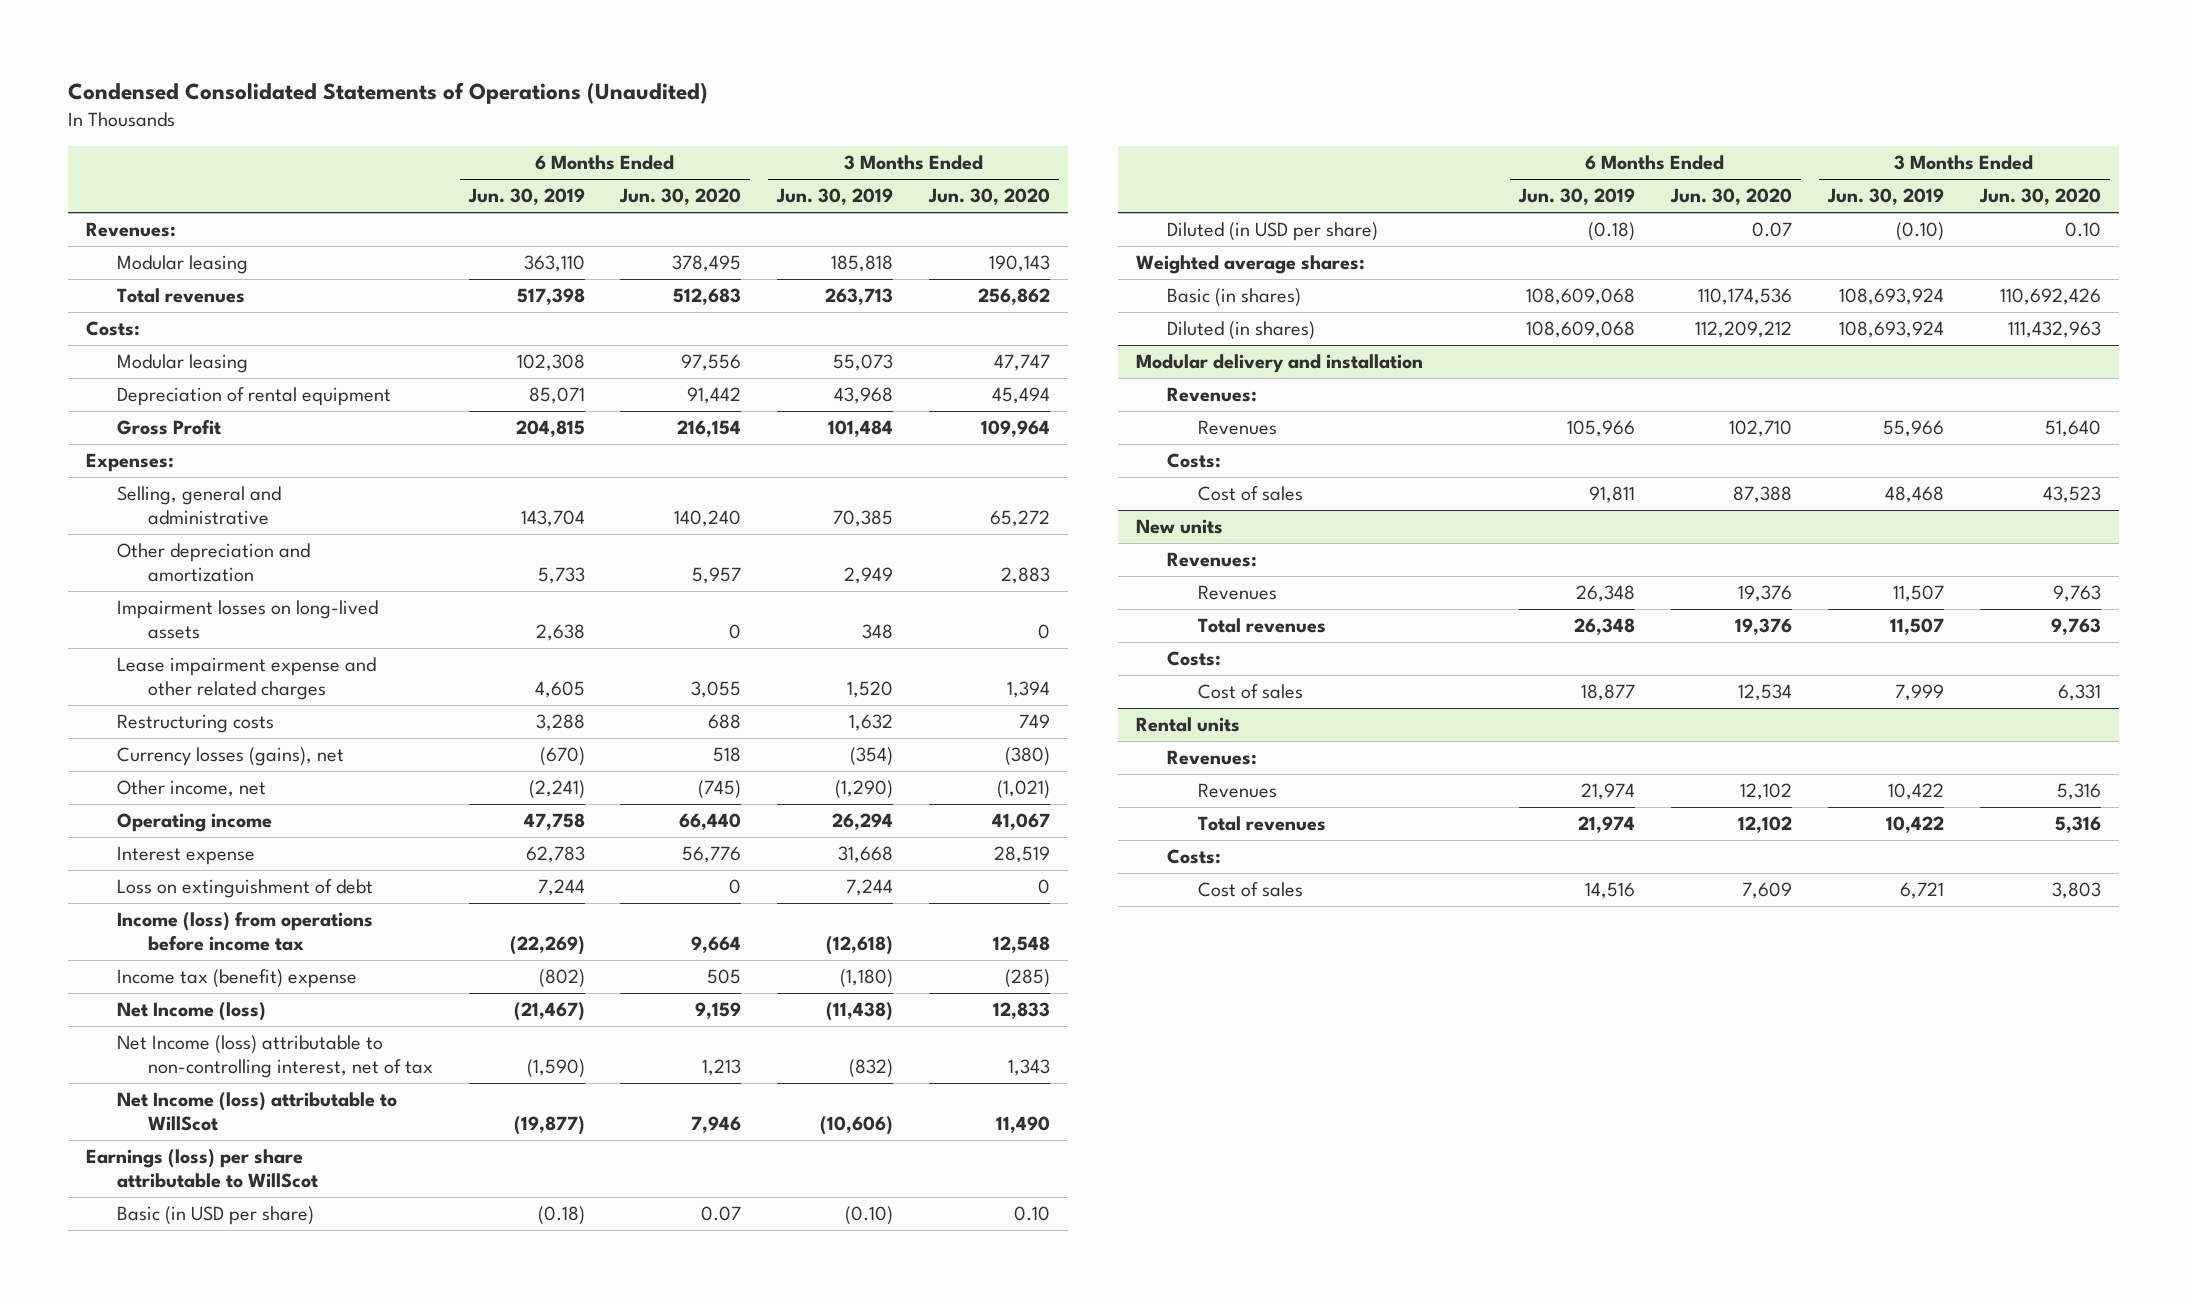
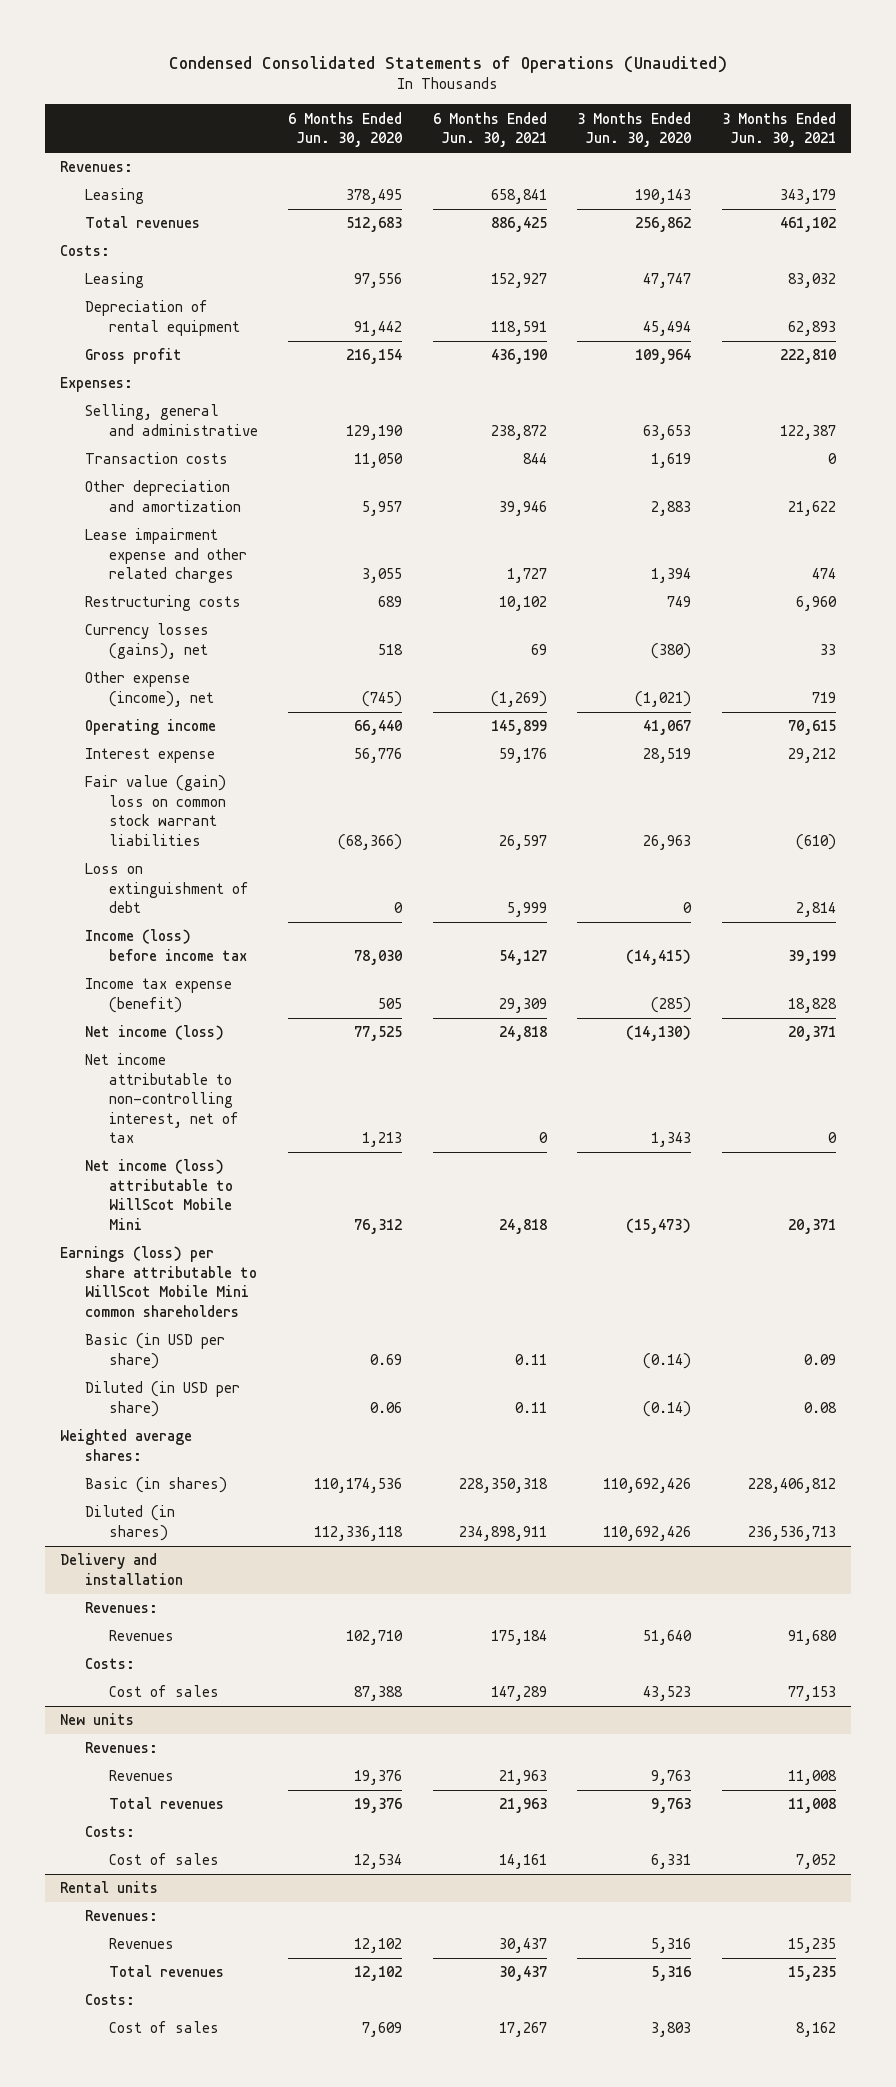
[467,188,585,206] Jun. 30, 2019 -> none
[776,188,894,206] Jun. 30, 2019 -> none
none -> [432,111,547,148] 6 Months Ended Jun. 30, 2021
none -> [721,111,836,148] 3 Months Ended Jun. 30, 2021
[116,255,248,275] Modular leasing -> [84,188,144,205] Leasing
[116,354,248,374] Modular leasing -> [84,272,144,289] Leasing
[116,420,221,436] Gross Profit -> [84,348,182,365] Gross profit
[674,509,742,527] 140,240 -> [346,424,404,440] 129,190
[990,509,1051,527] 65,272 -> [643,424,692,440] 63,653
none -> [84,452,228,465] Transaction costs
[116,600,378,639] Impairment losses on long-lived assets -> none
[708,714,742,730] 688 -> [378,596,403,608] 689
[116,780,266,798] Other income, net -> [84,671,214,707] Other expense (income), net
none -> [84,775,226,846] Fair value (gain) loss on common stock warrant liabilities
[116,912,373,951] Income (loss) from operations before income tax -> [84,929,247,961] Income (loss) before income tax
[691,935,742,953] 9,664 -> [354,949,403,965] 78,030
[993,935,1051,953] 12,548 -> [626,948,692,965] (14,415)
[116,969,357,989] Income tax (benefit) expense -> [84,978,232,1013] Income tax expense (benefit)
[116,1002,266,1022] Net Income (loss) -> [84,1025,224,1041] Net income (loss)
[695,1002,742,1020] 9,159 -> [354,1026,403,1042] 77,525
[993,1002,1051,1020] 12,833 -> [626,1025,692,1042] (14,130)
[116,1035,433,1078] Net Income (loss) attributable to non-controlling interest, net of tax -> [84,1053,239,1144] Net income attributable to non-controlling interest, net of tax
[116,1092,397,1131] Net Income (loss) attributable to WillScot -> [84,1159,233,1230] Net income (loss) attributable to WillScot Mobile Mini
[691,1115,742,1133] 7,946 -> [354,1218,403,1234] 76,312
[996,1115,1051,1133] 11,490 -> [626,1217,692,1234] (15,473)
[86,1149,318,1188] Earnings (loss) per share attributable to WillScot -> [60,1246,257,1317] Earnings (loss) per share attributable to WillScot Mobile Mini common shareholders
[701,1206,742,1222] 0.07 -> [370,1353,403,1365] 0.69
[1014,1206,1051,1222] 0.10 -> [643,1352,692,1369] (0.14)
[1751,222,1792,238] 0.07 -> [370,1401,403,1413] 0.06
[2064,222,2101,238] 0.10 -> [643,1400,692,1417] (0.14)
[1694,321,1792,339] 112,209,212 -> [314,1525,404,1541] 112,336,118
[2007,321,2101,339] 111,432,963 -> [603,1525,692,1541] 110,692,426
[1136,354,1424,374] Modular delivery and installation -> [60,1553,183,1585] Delivery and installation

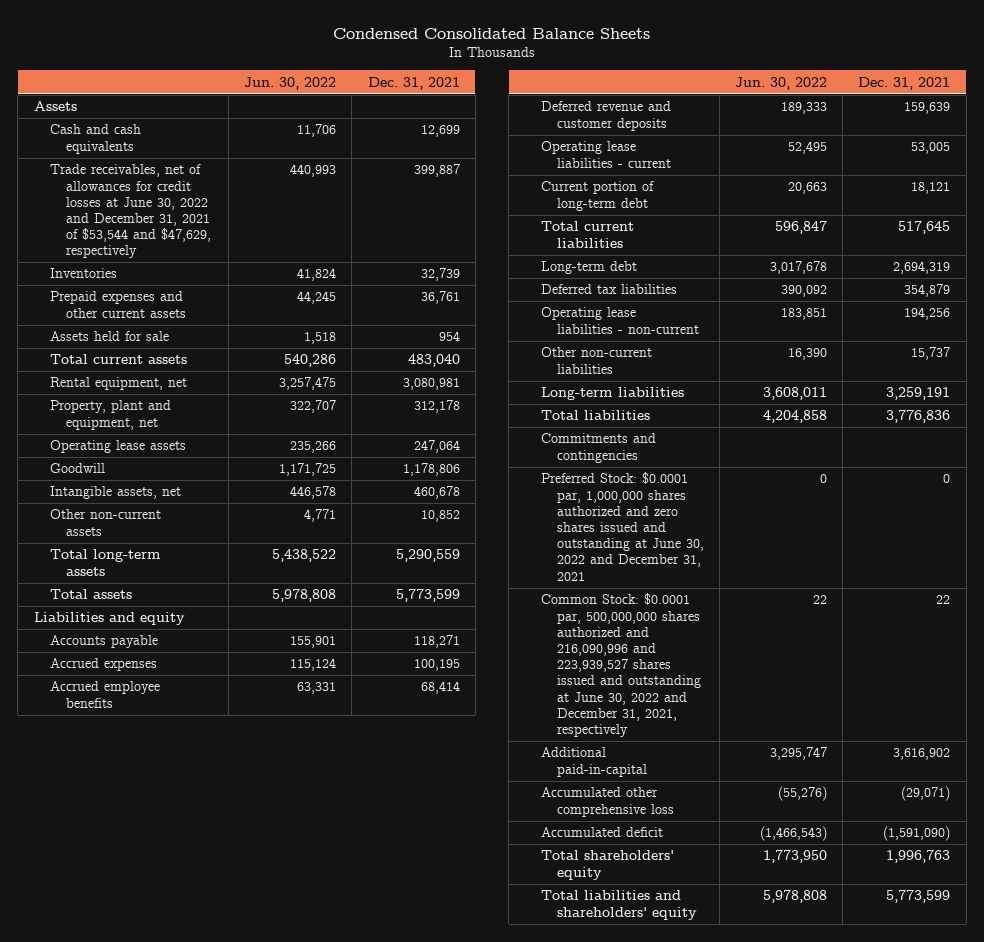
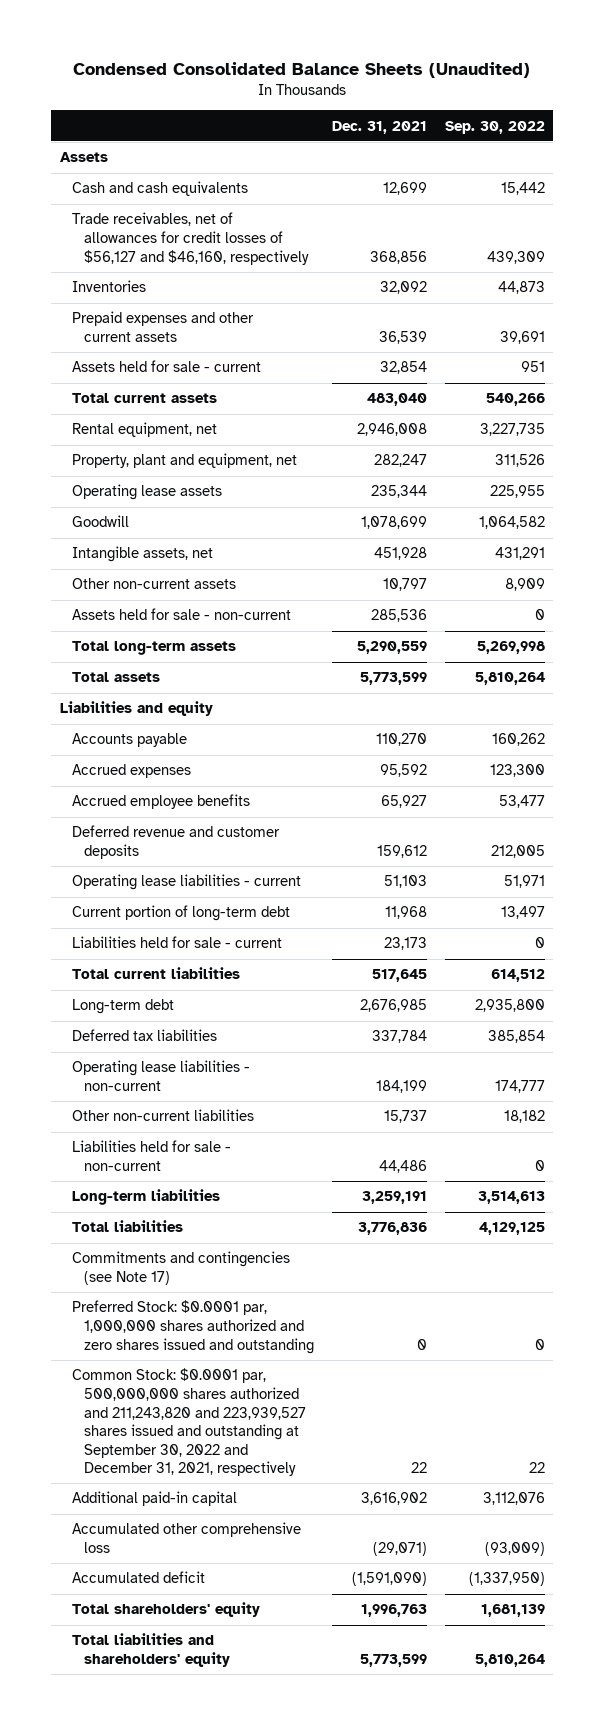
[332,27,650,39] Condensed Consolidated Balance Sheets -> [73,61,531,78] Condensed Consolidated Balance Sheets (Unaudited)
[244,76,337,90] Jun. 30, 2022 -> none
none -> [444,120,545,134] Sep. 30, 2022
[49,164,211,259] Trade receivables, net of allowances for credit losses at June 30, 2022 and December 31, 2021 of $53,544 and $47,629, respectively -> [72,212,310,265] Trade receivables, net of allowances for credit losses of $56,127 and $46,160, respectively
[413,164,460,178] 399,887 -> [369,250,427,264] 368,856
[420,268,460,282] 32,739 -> [379,281,427,295] 32,092
[420,291,460,305] 36,761 -> [378,330,427,344] 36,539
[49,331,169,342] Assets held for sale -> [72,360,262,373] Assets held for sale - current
[438,331,460,342] 954 -> [379,361,427,375] 32,854
[402,378,460,391] 3,080,981 -> [356,423,427,437] 2,946,008
[413,400,460,414] 312,178 -> [373,454,427,468] 282,247
[413,440,460,454] 247,064 -> [370,485,427,499] 235,344
[402,463,460,477] 1,178,806 -> [360,516,427,530] 1,078,699
[413,486,460,500] 460,678 -> [373,547,427,561] 451,928
[420,510,460,523] 10,852 -> [382,578,427,592] 10,797
none -> [72,608,292,621] Assets held for sale - non-current
[413,635,460,649] 118,271 -> [375,733,427,747] 110,270
[413,659,460,672] 100,195 -> [379,764,427,778] 95,592
[420,681,460,695] 68,414 -> [380,795,427,809] 65,927
[904,102,951,115] 159,639 -> [376,844,427,858] 159,612
[911,142,951,155] 53,005 -> [383,875,427,889] 51,103
[911,182,951,195] 18,121 -> [384,906,427,920] 11,968
none -> [72,936,283,949] Liabilities held for sale - current
[893,261,951,275] 2,694,319 -> [359,999,427,1013] 2,676,985
[904,284,951,298] 354,879 -> [371,1030,427,1044] 337,784
[904,307,951,321] 194,256 -> [375,1079,427,1093] 184,199
none -> [72,1140,232,1171] Liabilities held for sale - non-current
[540,433,656,463] Commitments and contingencies -> [72,1251,291,1285] Commitments and contingencies (see Note 17)
[540,472,704,581] Preferred Stock: $0.0001 par, 1,000,000 shares authorized and zero shares issued and outstanding at June 30, 2022 and December 31, 2021 -> [72,1300,315,1354] Preferred Stock: $0.0001 par, 1,000,000 shares authorized and zero shares issued and outstanding
[540,593,701,737] Common Stock: $0.0001 par, 500,000,000 shares authorized and 216,090,996 and 223,939,527 shares issued and outstanding at June 30, 2022 and December 31, 2021, respectively -> [72,1368,307,1477] Common Stock: $0.0001 par, 500,000,000 shares authorized and 211,243,820 and 223,939,527 shares issued and outstanding at September 30, 2022 and December 31, 2021, respectively
[540,747,647,777] Additional paid-in-capital -> [72,1491,238,1507] Additional paid-in capital

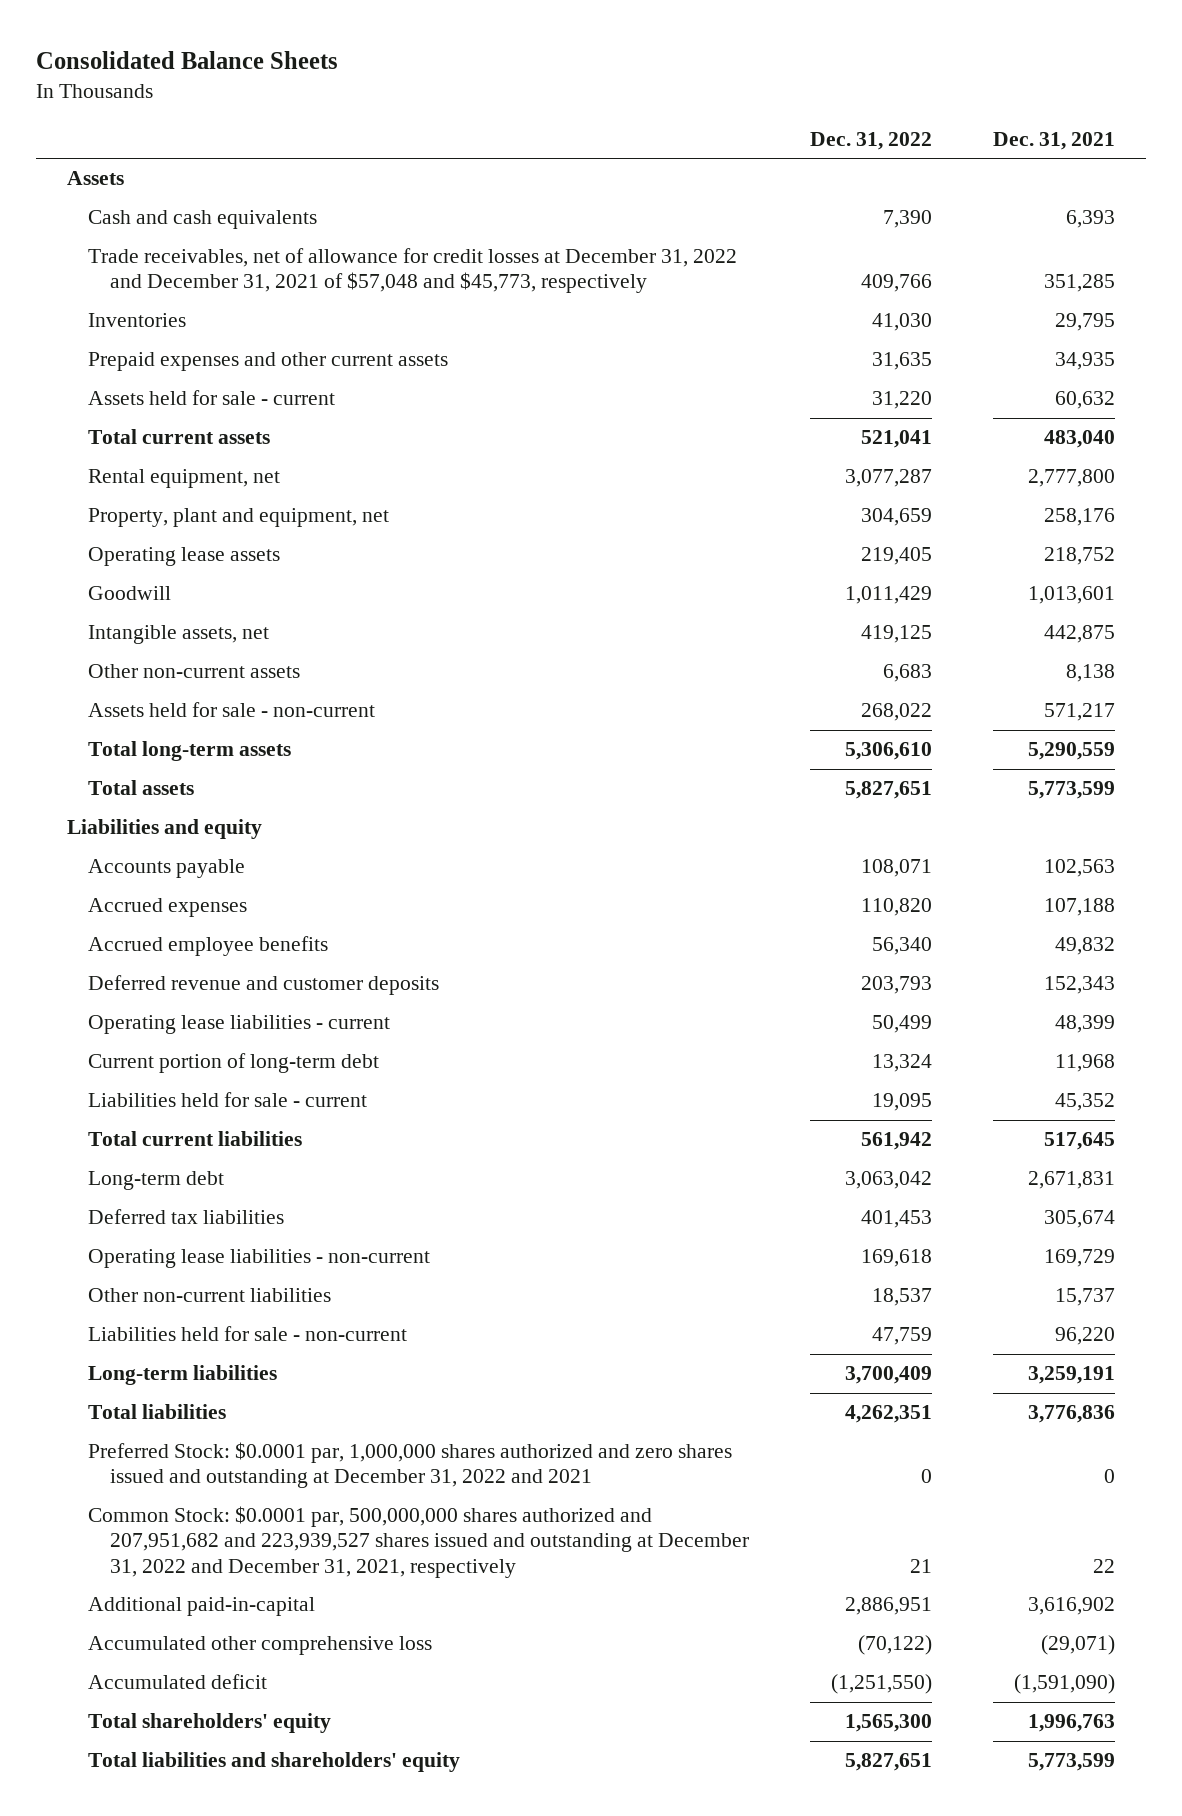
[73,61,531,78] Condensed Consolidated Balance Sheets (Unaudited) -> [36,51,339,70] Consolidated Balance Sheets
[444,120,545,134] Sep. 30, 2022 -> none
none -> [810,131,933,150] Dec. 31, 2022
[382,182,427,196] 12,699 -> [1066,210,1116,229] 6,393
[72,212,310,265] Trade receivables, net of allowances for credit losses of $56,127 and $46,160, respectively -> [88,248,738,294] Trade receivables, net of allowance for credit losses at December 31, 2022 and December 31, 2021 of $57,048 and $45,773, respectively
[369,250,427,264] 368,856 -> [1044,274,1116,293] 351,285
[379,281,427,295] 32,092 -> [1055,313,1116,332] 29,795
[378,330,427,344] 36,539 -> [1055,352,1116,371] 34,935
[379,361,427,375] 32,854 -> [1055,391,1116,410] 60,632
[356,423,427,437] 2,946,008 -> [1028,469,1116,488] 2,777,800
[373,454,427,468] 282,247 -> [1044,508,1116,527] 258,176
[370,485,427,499] 235,344 -> [1044,547,1116,566] 218,752
[360,516,427,530] 1,078,699 -> [1028,586,1116,605] 1,013,601
[373,547,427,561] 451,928 -> [1044,625,1116,644] 442,875
[382,578,427,592] 10,797 -> [1066,664,1116,683] 8,138
[370,609,427,623] 285,536 -> [1044,703,1116,722] 571,217
[375,733,427,747] 110,270 -> [1044,859,1116,878] 102,563
[379,764,427,778] 95,592 -> [1044,898,1116,917] 107,188
[380,795,427,809] 65,927 -> [1055,937,1116,956] 49,832
[376,844,427,858] 159,612 -> [1044,976,1116,995] 152,343
[383,875,427,889] 51,103 -> [1055,1015,1116,1034] 48,399
[383,937,427,951] 23,173 -> [1055,1093,1116,1112] 45,352
[359,999,427,1013] 2,676,985 -> [1028,1171,1116,1190] 2,671,831
[371,1030,427,1044] 337,784 -> [1044,1210,1116,1229] 305,674
[375,1079,427,1093] 184,199 -> [1044,1249,1116,1268] 169,729
[378,1159,427,1173] 44,486 -> [1055,1327,1116,1346] 96,220
[72,1251,291,1285] Commitments and contingencies (see Note 17) -> none
[72,1300,315,1354] Preferred Stock: $0.0001 par, 1,000,000 shares authorized and zero shares issued and outstanding -> [88,1442,733,1489] Preferred Stock: $0.0001 par, 1,000,000 shares authorized and zero shares issued and outstanding at December 31, 2022 and 2021
[72,1368,307,1477] Common Stock: $0.0001 par, 500,000,000 shares authorized and 211,243,820 and 223,939,527 shares issued and outstanding at September 30, 2022 and December 31, 2021, respectively -> [88,1506,749,1578] Common Stock: $0.0001 par, 500,000,000 shares authorized and 207,951,682 and 223,939,527 shares issued and outstanding at December 31, 2022 and December 31, 2021, respectively
[72,1491,238,1507] Additional paid-in capital -> [88,1597,316,1617] Additional paid-in-capital

